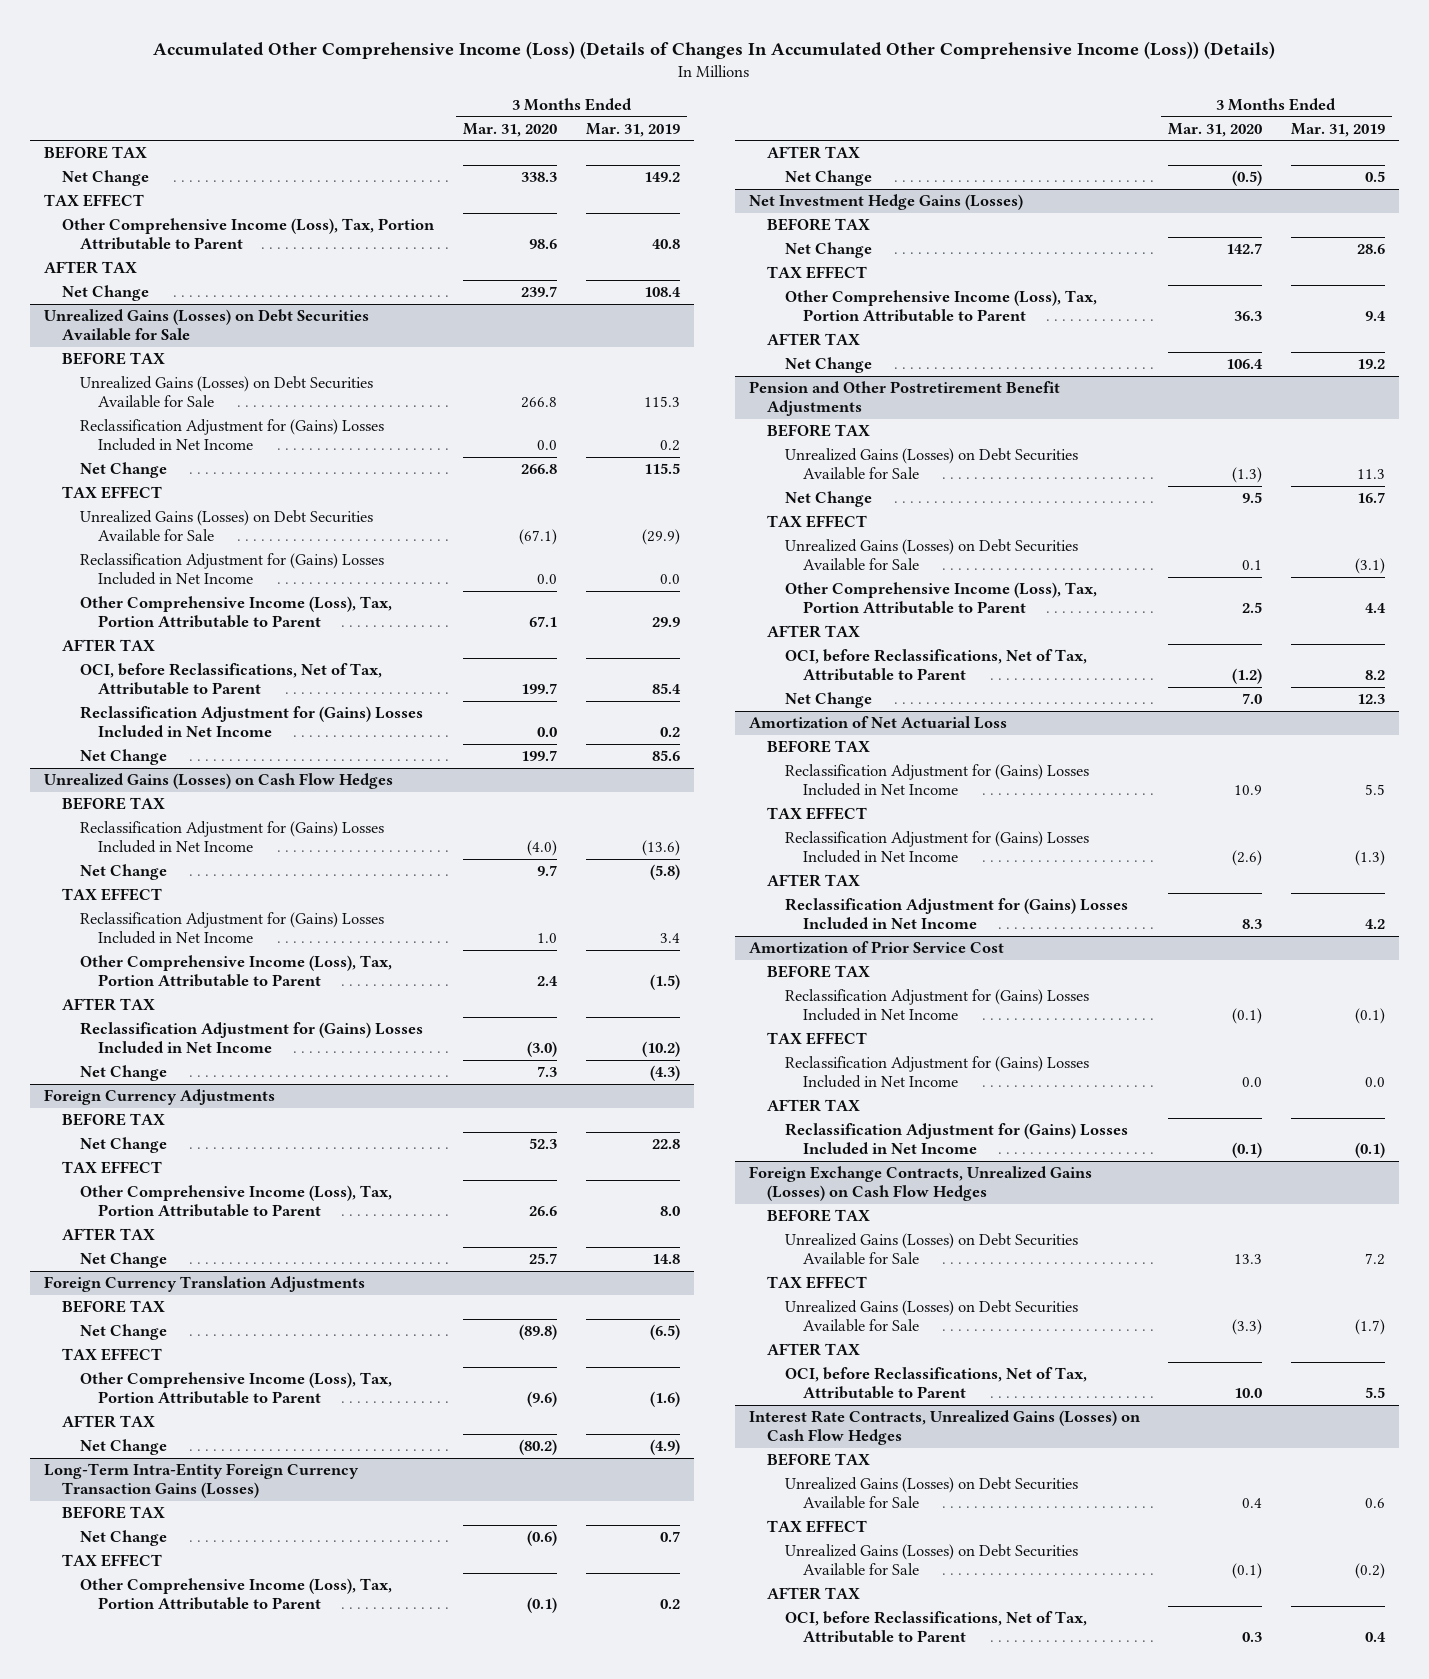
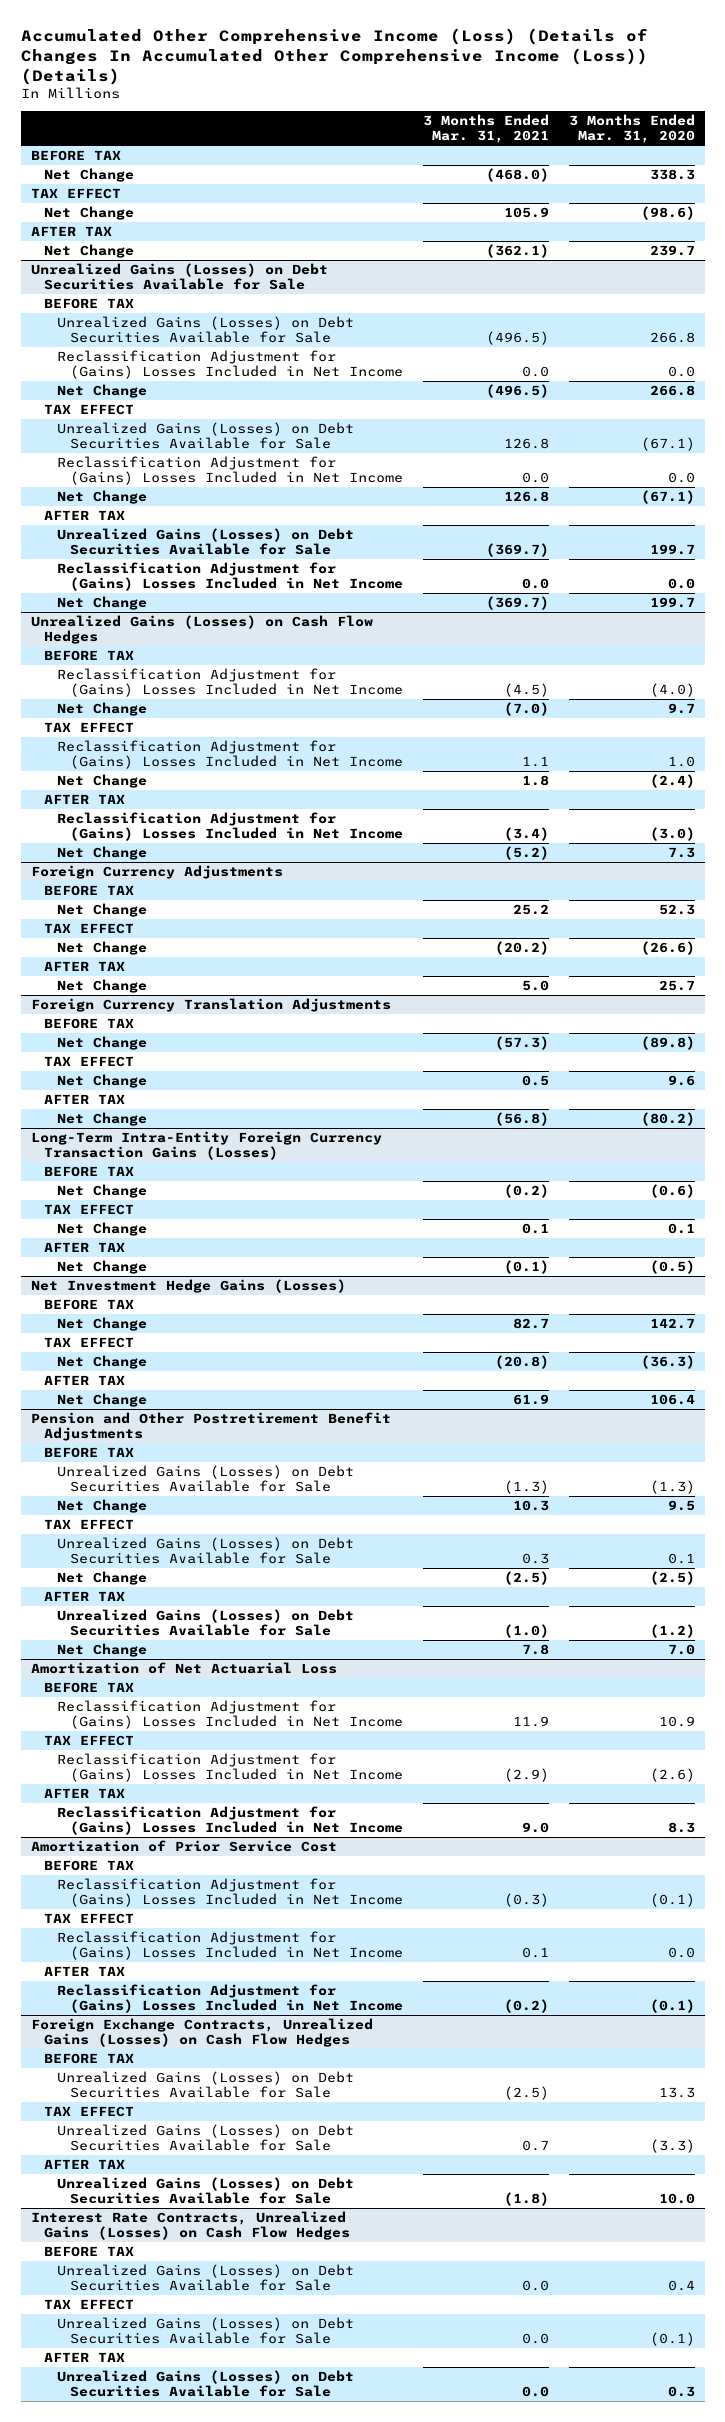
[585,122,680,137] Mar. 31, 2019 -> none
none -> [423,113,550,143] 3 Months Ended Mar. 31, 2021
[61,218,435,251] Other Comprehensive Income (Loss), Tax, Portion Attributable to Parent -> none
none -> [43,206,134,221] Net Change
[79,596,392,629] Other Comprehensive Income (Loss), Tax, Portion Attributable to Parent -> none
none -> [57,490,148,505] Net Change
[79,663,382,696] OCI, before Reclassifications, Net of Tax, Attributable to Parent -> [57,528,355,556] Unrealized Gains (Losses) on Debt Securities Available for Sale
[79,955,392,988] Other Comprehensive Income (Loss), Tax, Portion Attributable to Parent -> none
none -> [57,774,148,789] Net Change
[79,1185,392,1218] Other Comprehensive Income (Loss), Tax, Portion Attributable to Parent -> none
none -> [57,941,148,956] Net Change
[79,1372,392,1405] Other Comprehensive Income (Loss), Tax, Portion Attributable to Parent -> none
none -> [57,1074,148,1089] Net Change
[79,1578,392,1611] Other Comprehensive Income (Loss), Tax, Portion Attributable to Parent -> none
none -> [57,1222,148,1237] Net Change
[784,290,1097,323] Other Comprehensive Income (Loss), Tax, Portion Attributable to Parent -> none
none -> [57,1355,148,1370] Net Change
[784,582,1097,615] Other Comprehensive Income (Loss), Tax, Portion Attributable to Parent -> none
none -> [57,1571,148,1586] Net Change
[784,649,1087,682] OCI, before Reclassifications, Net of Tax, Attributable to Parent -> [57,1609,355,1637] Unrealized Gains (Losses) on Debt Securities Available for Sale
[784,1367,1087,1400] OCI, before Reclassifications, Net of Tax, Attributable to Parent -> [57,2177,355,2205] Unrealized Gains (Losses) on Debt Securities Available for Sale
[784,1611,1087,1644] OCI, before Reclassifications, Net of Tax, Attributable to Parent -> [57,2370,355,2398] Unrealized Gains (Losses) on Debt Securities Available for Sale

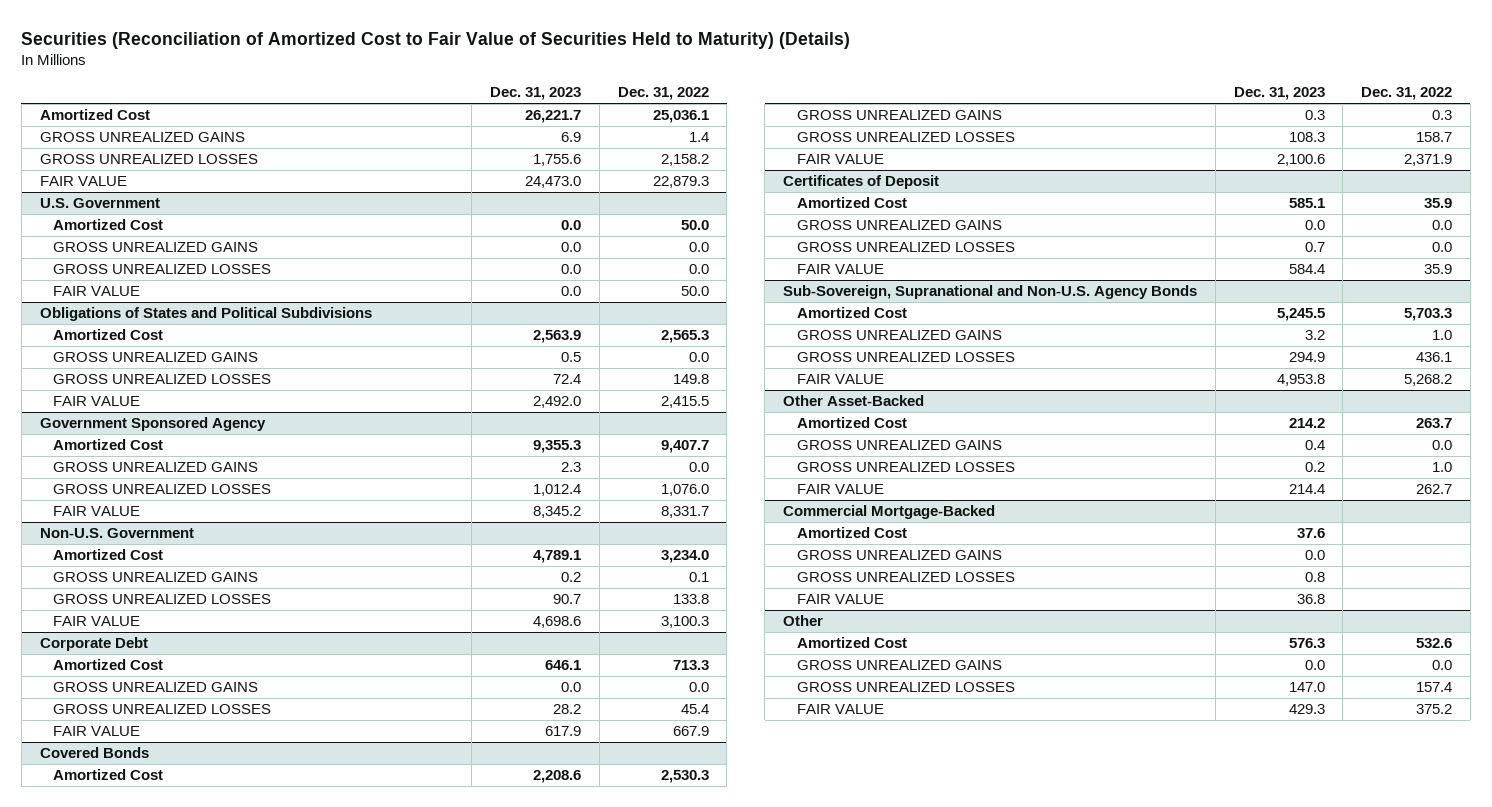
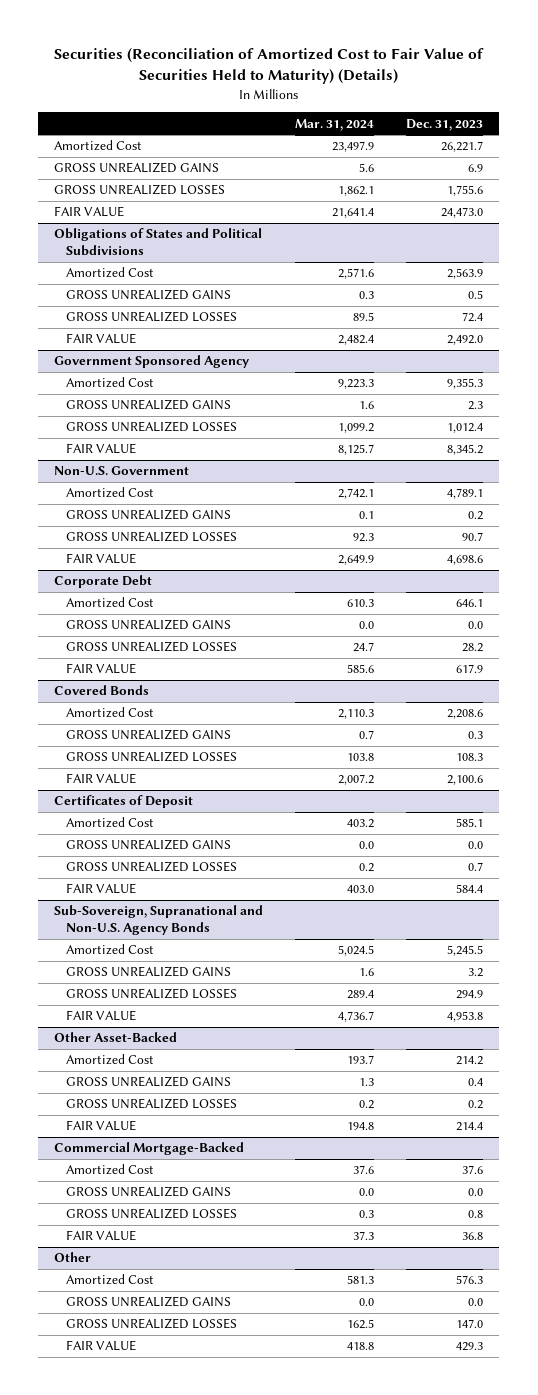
[617,87,709,101] Dec. 31, 2022 -> none
none -> [295,118,375,131] Mar. 31, 2024
[39,198,160,209] U.S. Government -> none
[53,219,164,231] Amortized Cost -> none
[53,242,259,253] GROSS UNREALIZED GAINS -> none
[53,264,272,275] GROSS UNREALIZED LOSSES -> none
[53,286,141,297] FAIR VALUE -> none

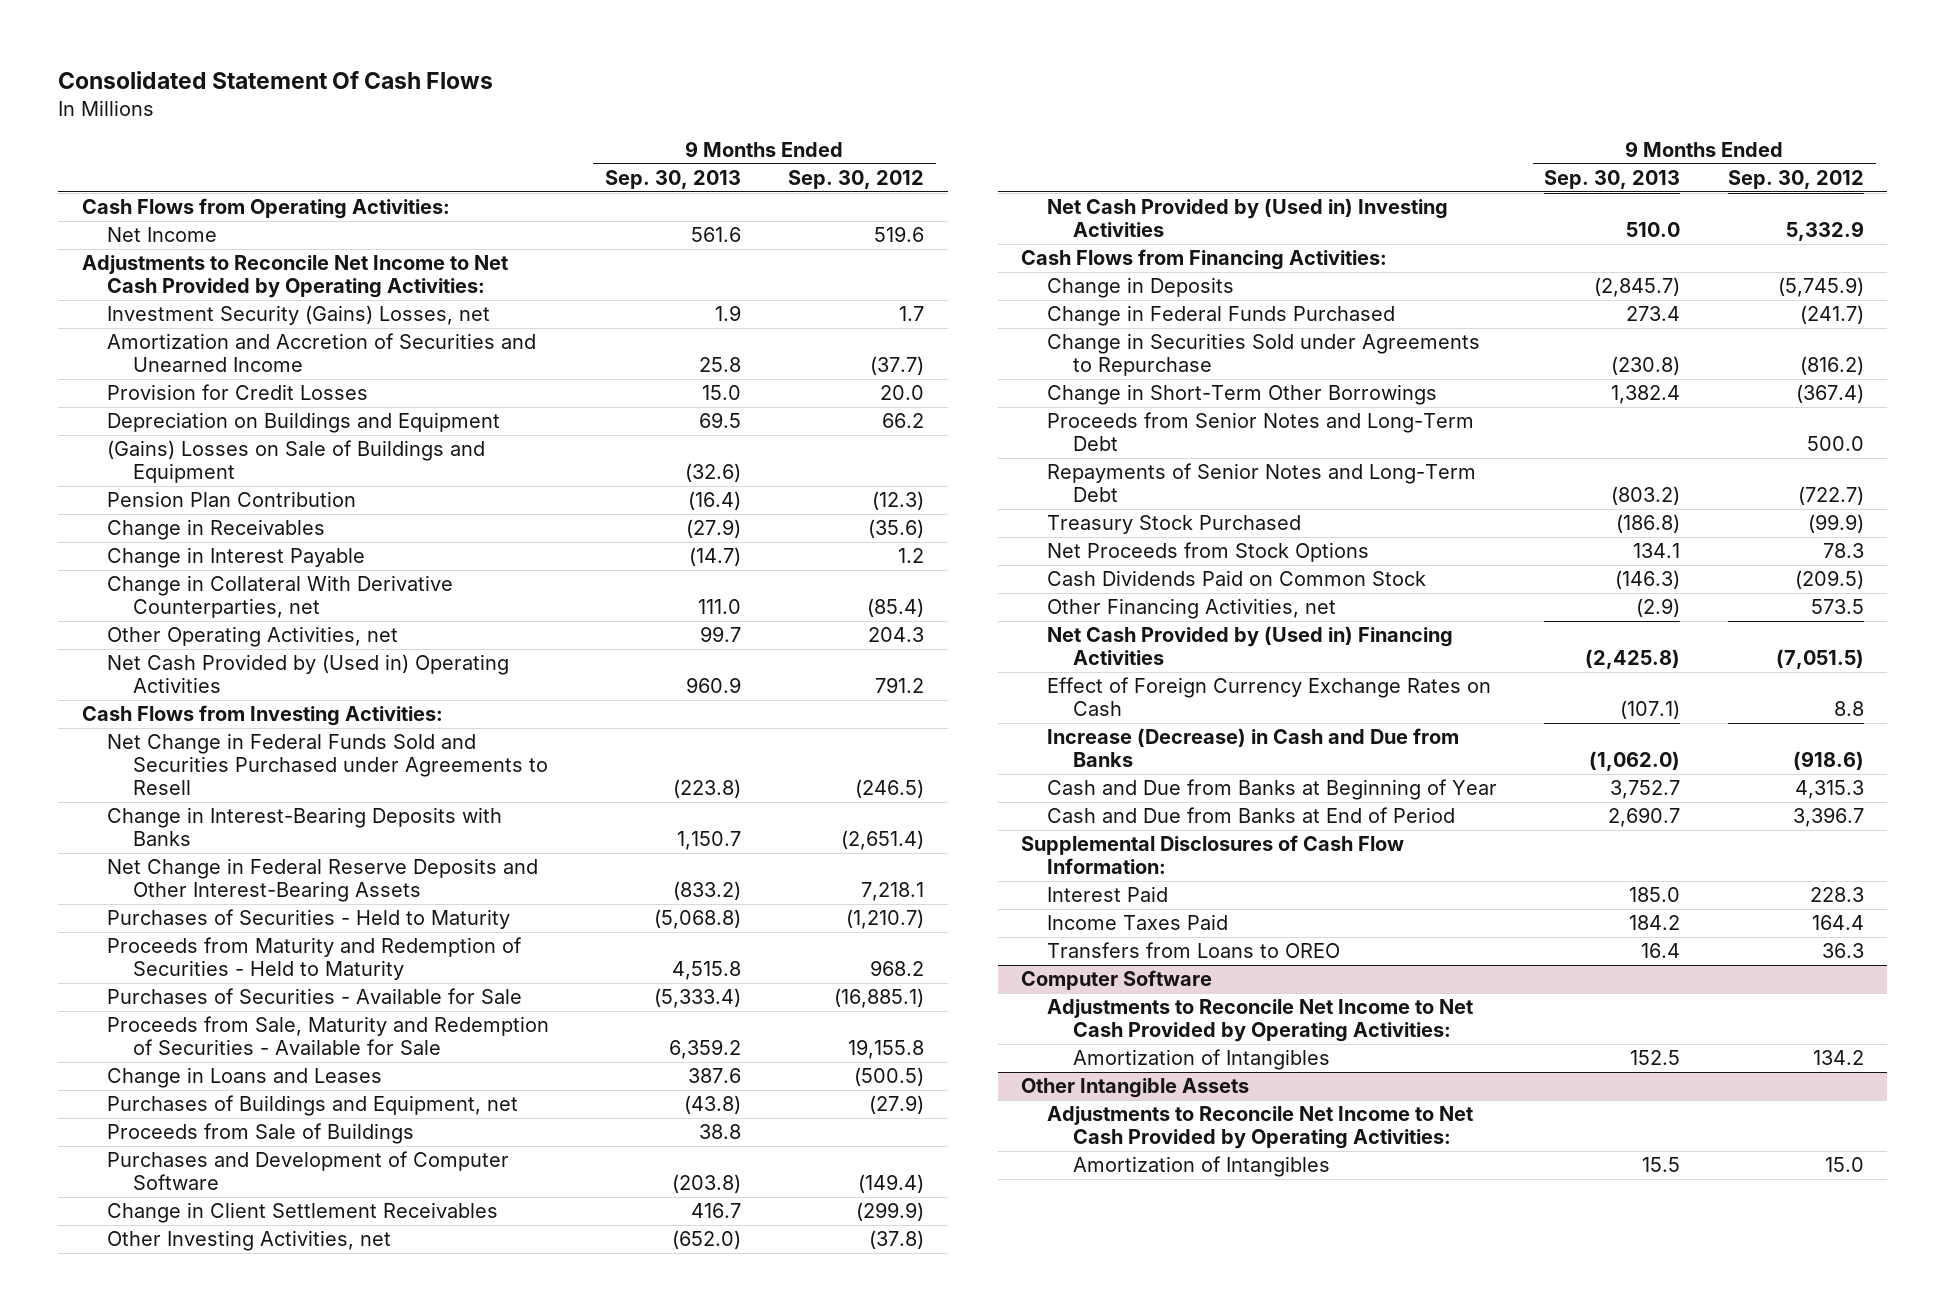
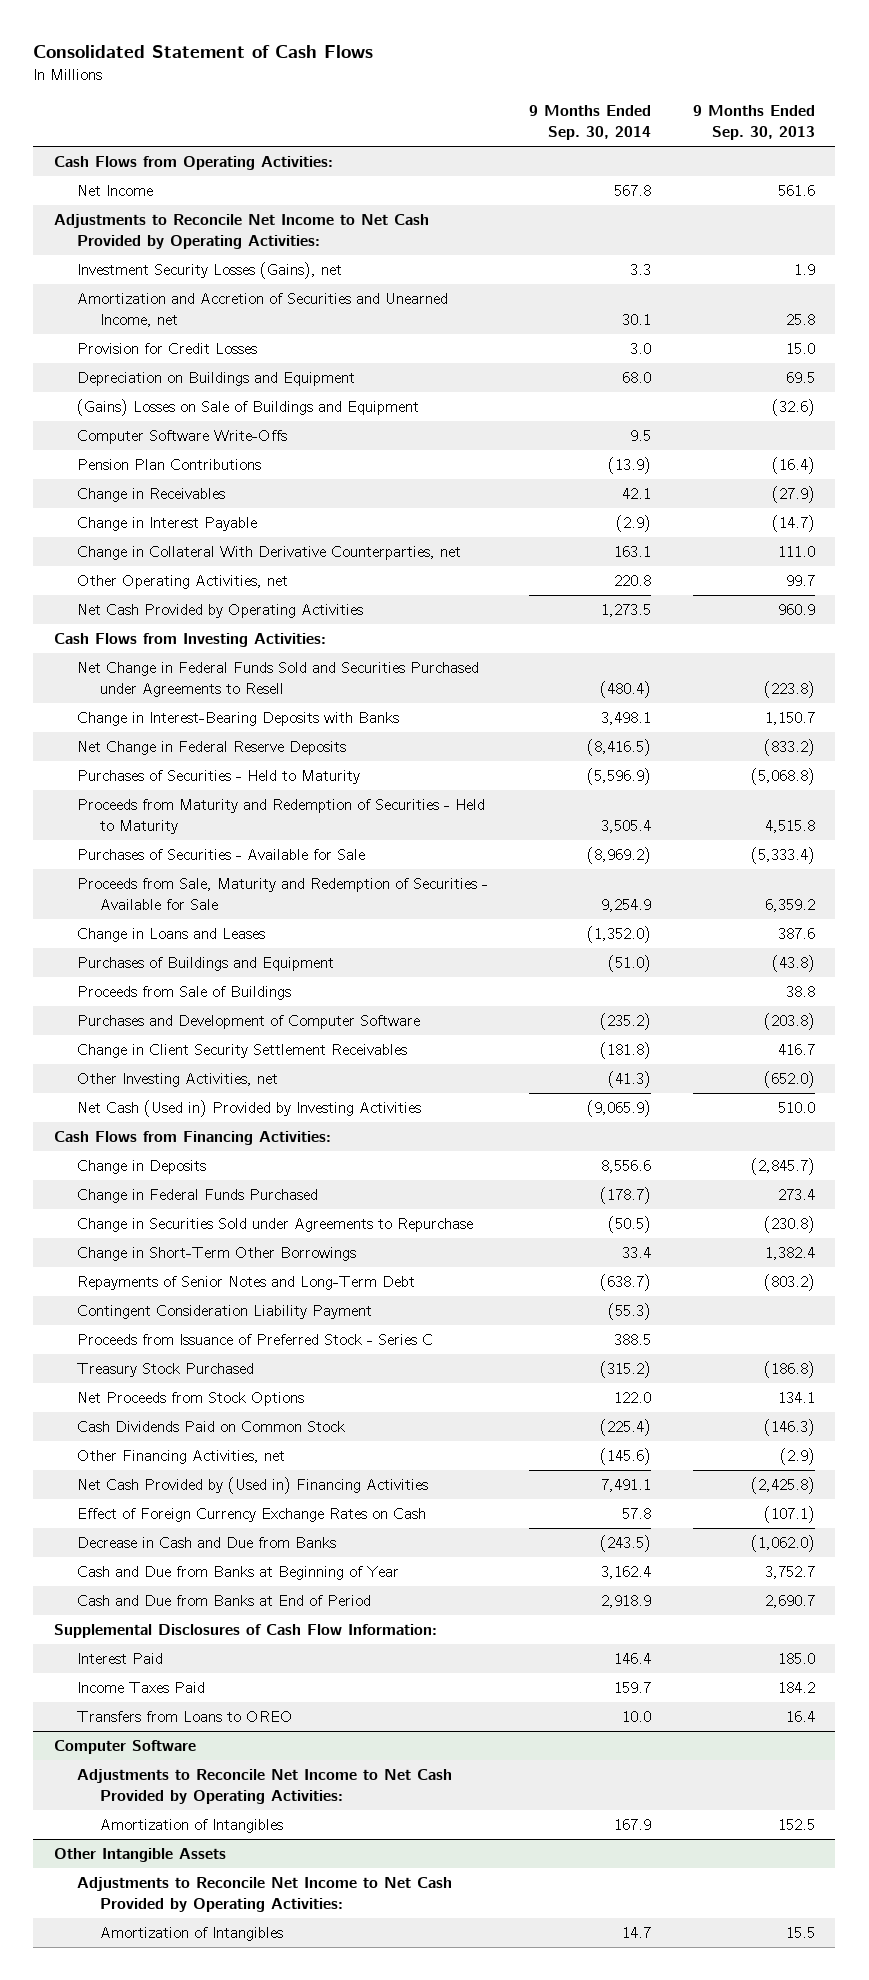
[57,70,493,89] Consolidated Statement Of Cash Flows -> [33,45,374,59] Consolidated Statement of Cash Flows
[788,170,925,190] Sep. 30, 2012 -> none
none -> [529,105,652,141] 9 Months Ended Sep. 30, 2014
[107,305,491,326] Investment Security (Gains) Losses, net -> [76,261,342,279] Investment Security Losses (Gains), net
[107,333,537,373] Amortization and Accretion of Securities and Unearned Income -> [76,292,448,327] Amortization and Accretion of Securities and Unearned Income, net
none -> [76,429,287,444] Computer Software Write-Offs
[107,491,357,508] Pension Plan Contribution -> [76,458,261,470] Pension Plan Contributions
[107,654,510,694] Net Cash Provided by (Used in) Operating Activities -> [76,603,363,618] Net Cash Provided by Operating Activities
[107,858,539,903] Net Change in Federal Reserve Deposits and Other Interest-Bearing Assets -> [76,740,346,755] Net Change in Federal Reserve Deposits
[107,1095,519,1117] Purchases of Buildings and Equipment, net -> [76,956,334,971] Purchases of Buildings and Equipment
[107,1202,499,1224] Change in Client Settlement Receivables -> [76,1043,407,1058] Change in Client Security Settlement Receivables
[1046,198,1448,238] Net Cash Provided by (Used in) Investing Activities -> [76,1099,421,1117] Net Cash (Used in) Provided by Investing Activities
[1046,412,1474,452] Proceeds from Senior Notes and Long-Term Debt -> none
none -> [76,1304,372,1319] Contingent Consideration Liability Payment
none -> [76,1333,433,1345] Proceeds from Issuance of Preferred Stock - Series C
[1046,728,1459,768] Increase (Decrease) in Cash and Due from Banks -> [76,1536,336,1548] Decrease in Cash and Due from Banks

